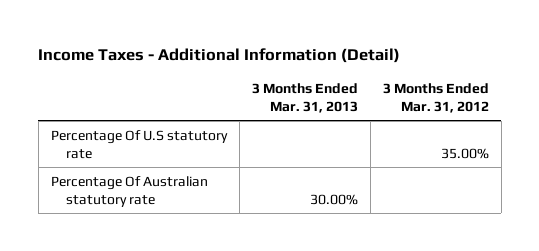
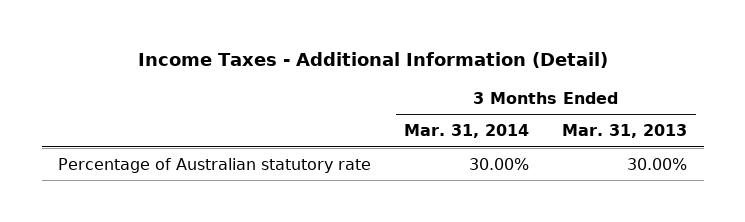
[382,83,489,113] 3 Months Ended Mar. 31, 2012 -> none
none -> [404,124,530,139] Mar. 31, 2014
[50,129,228,159] Percentage Of U.S statutory rate -> none
[50,175,208,207] Percentage Of Australian statutory rate -> [58,157,372,173] Percentage of Australian statutory rate

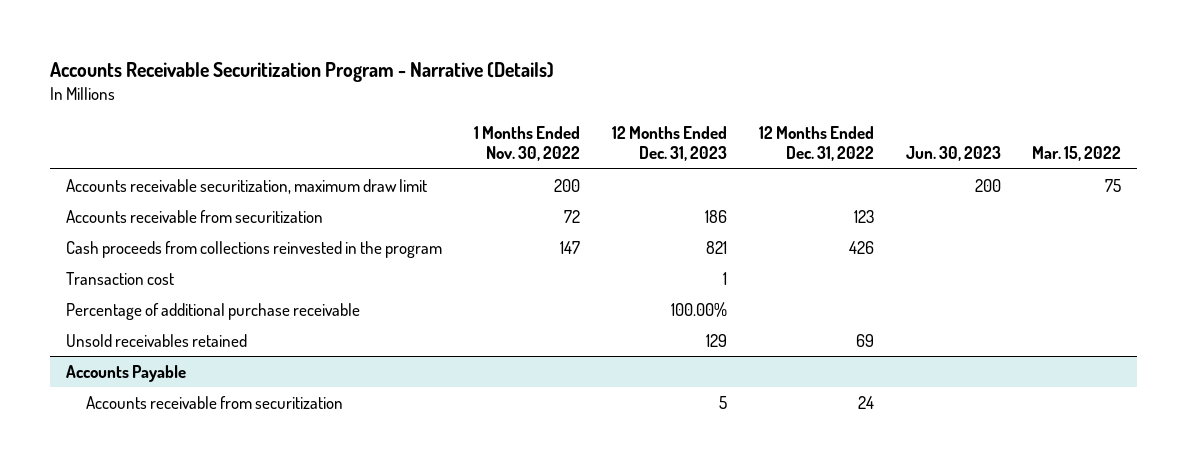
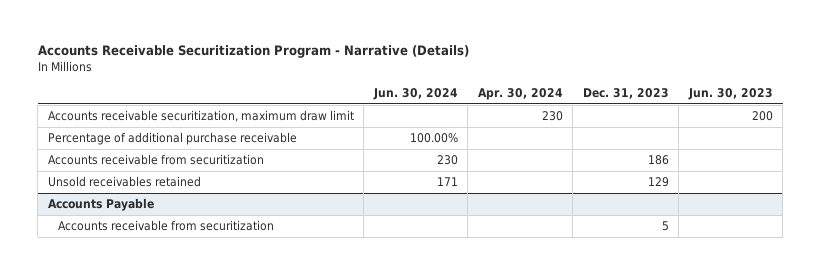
[474,125,581,162] 1 Months Ended Nov. 30, 2022 -> none
[611,125,727,162] 12 Months Ended Dec. 31, 2023 -> none
[758,125,874,162] 12 Months Ended Dec. 31, 2022 -> none
[1032,146,1122,162] Mar. 15, 2022 -> none
none -> [372,88,458,101] Jun. 30, 2024
none -> [477,88,563,101] Apr. 30, 2024
none -> [582,88,669,100] Dec. 31, 2023
[66,240,443,258] Cash proceeds from collections reinvested in the program -> none
[66,271,175,285] Transaction cost -> none
[66,209,324,223] Accounts receivable from securitization -> [47,154,264,166] Accounts receivable from securitization

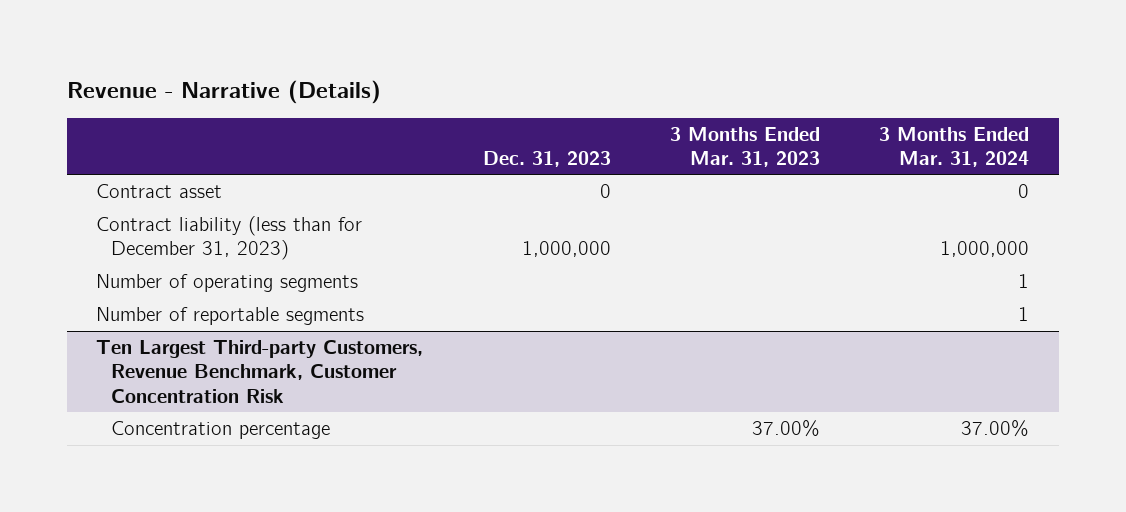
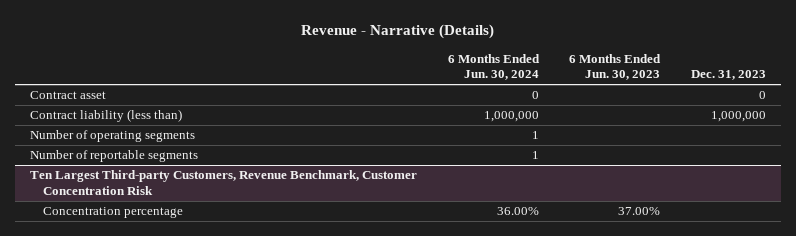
[669,126,820,167] 3 Months Ended Mar. 31, 2023 -> none
[879,126,1030,167] 3 Months Ended Mar. 31, 2024 -> none
none -> [447,54,540,81] 6 Months Ended Jun. 30, 2024
none -> [569,54,662,81] 6 Months Ended Jun. 30, 2023
[96,216,363,261] Contract liability (less than for December 31, 2023) -> [30,109,183,123] Contract liability (less than)

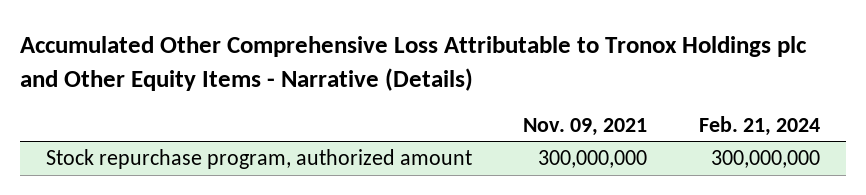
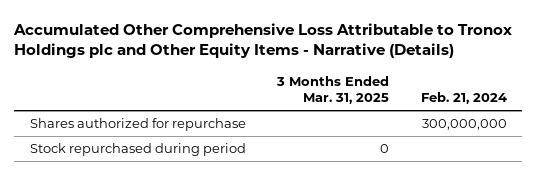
[523,117,648,136] Nov. 09, 2021 -> none
none -> [276,75,390,104] 3 Months Ended Mar. 31, 2025
[45,149,472,170] Stock repurchase program, authorized amount -> [30,118,247,132] Shares authorized for repurchase
none -> [30,143,247,157] Stock repurchased during period

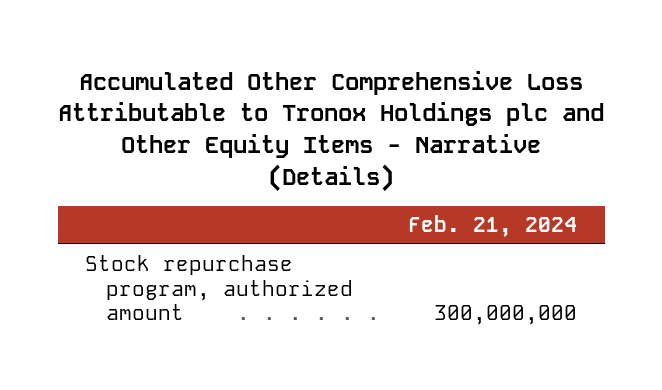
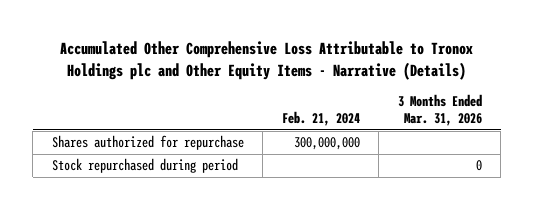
none -> [397,94,482,127] 3 Months Ended Mar. 31, 2026
[85,255,353,321] Stock repurchase program, authorized amount -> [51,135,244,151] Shares authorized for repurchase
none -> [51,158,238,174] Stock repurchased during period

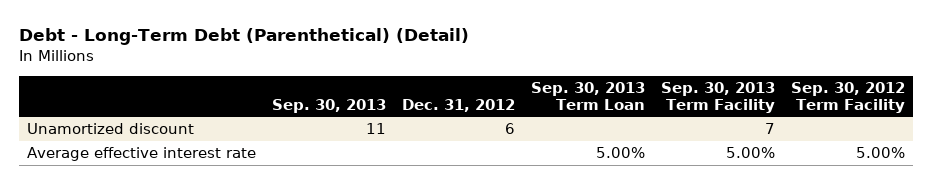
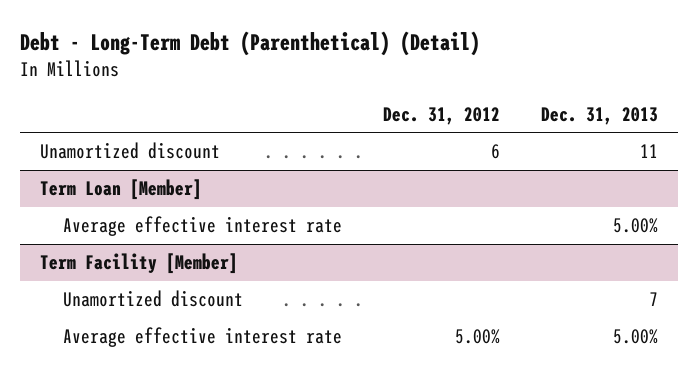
[271,98,386,113] Sep. 30, 2013 -> none
[530,82,645,110] Sep. 30, 2013 Term Loan -> none
[660,82,775,113] Sep. 30, 2013 Term Facility -> none
[790,82,905,113] Sep. 30, 2012 Term Facility -> none
none -> [540,106,658,125] Dec. 31, 2013
[26,147,256,162] Average effective interest rate -> none
none -> [40,179,203,201] Term Loan [Member]
none -> [63,216,343,237] Average effective interest rate
none -> [40,253,239,275] Term Facility [Member]
none -> [63,290,244,308] Unamortized discount
none -> [63,327,343,348] Average effective interest rate

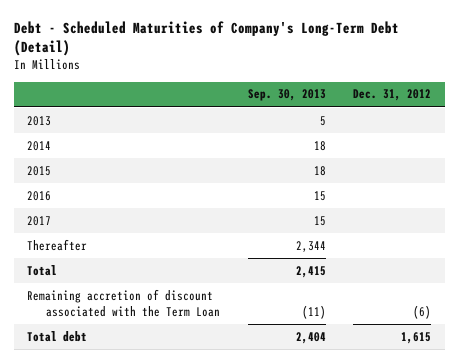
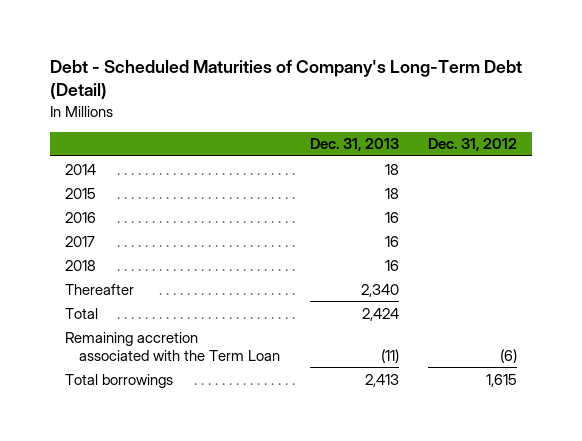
[247,89,326,102] Sep. 30, 2013 -> none
none -> [309,138,399,152] Dec. 31, 2013
[27,115,52,126] 2013 -> none
none -> [64,259,96,271] 2018
[27,288,221,317] Remaining accretion of discount associated with the Term Loan -> [64,331,280,361] Remaining accretion associated with the Term Loan
[27,330,88,342] Total debt -> [64,373,173,388] Total borrowings

